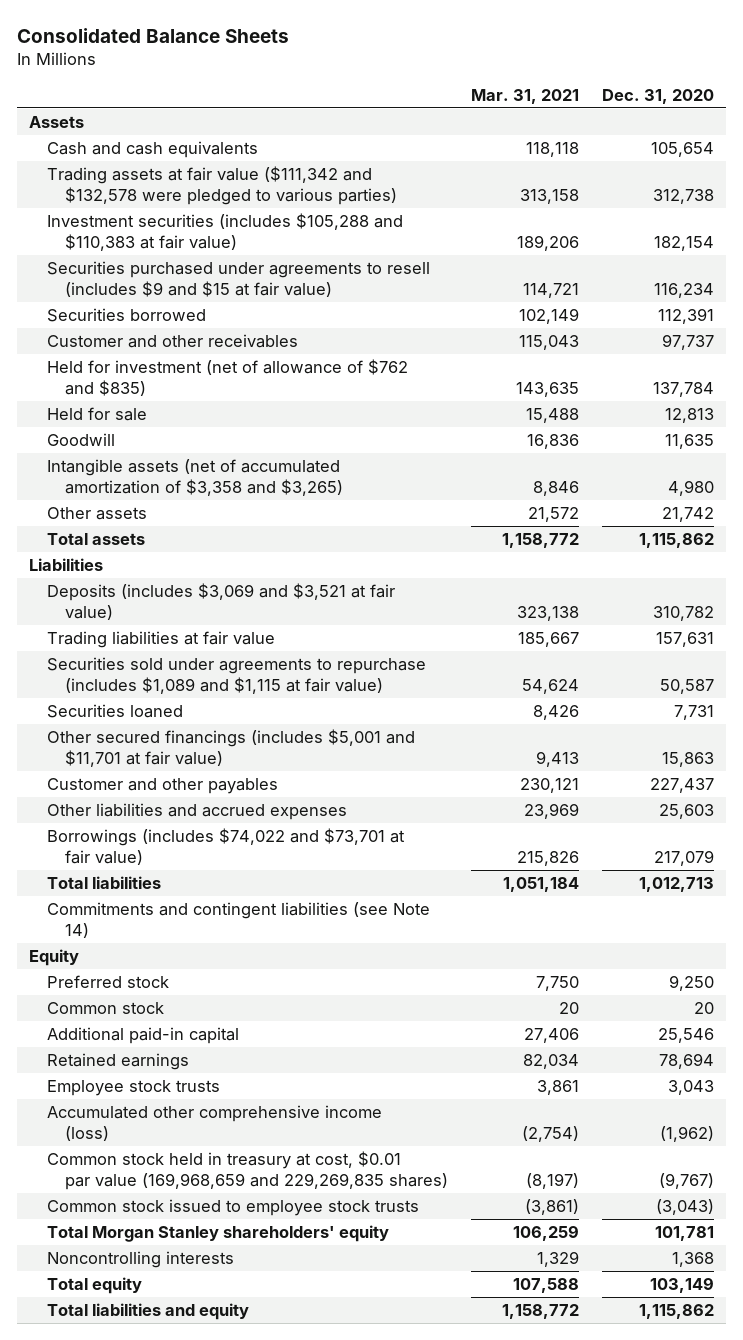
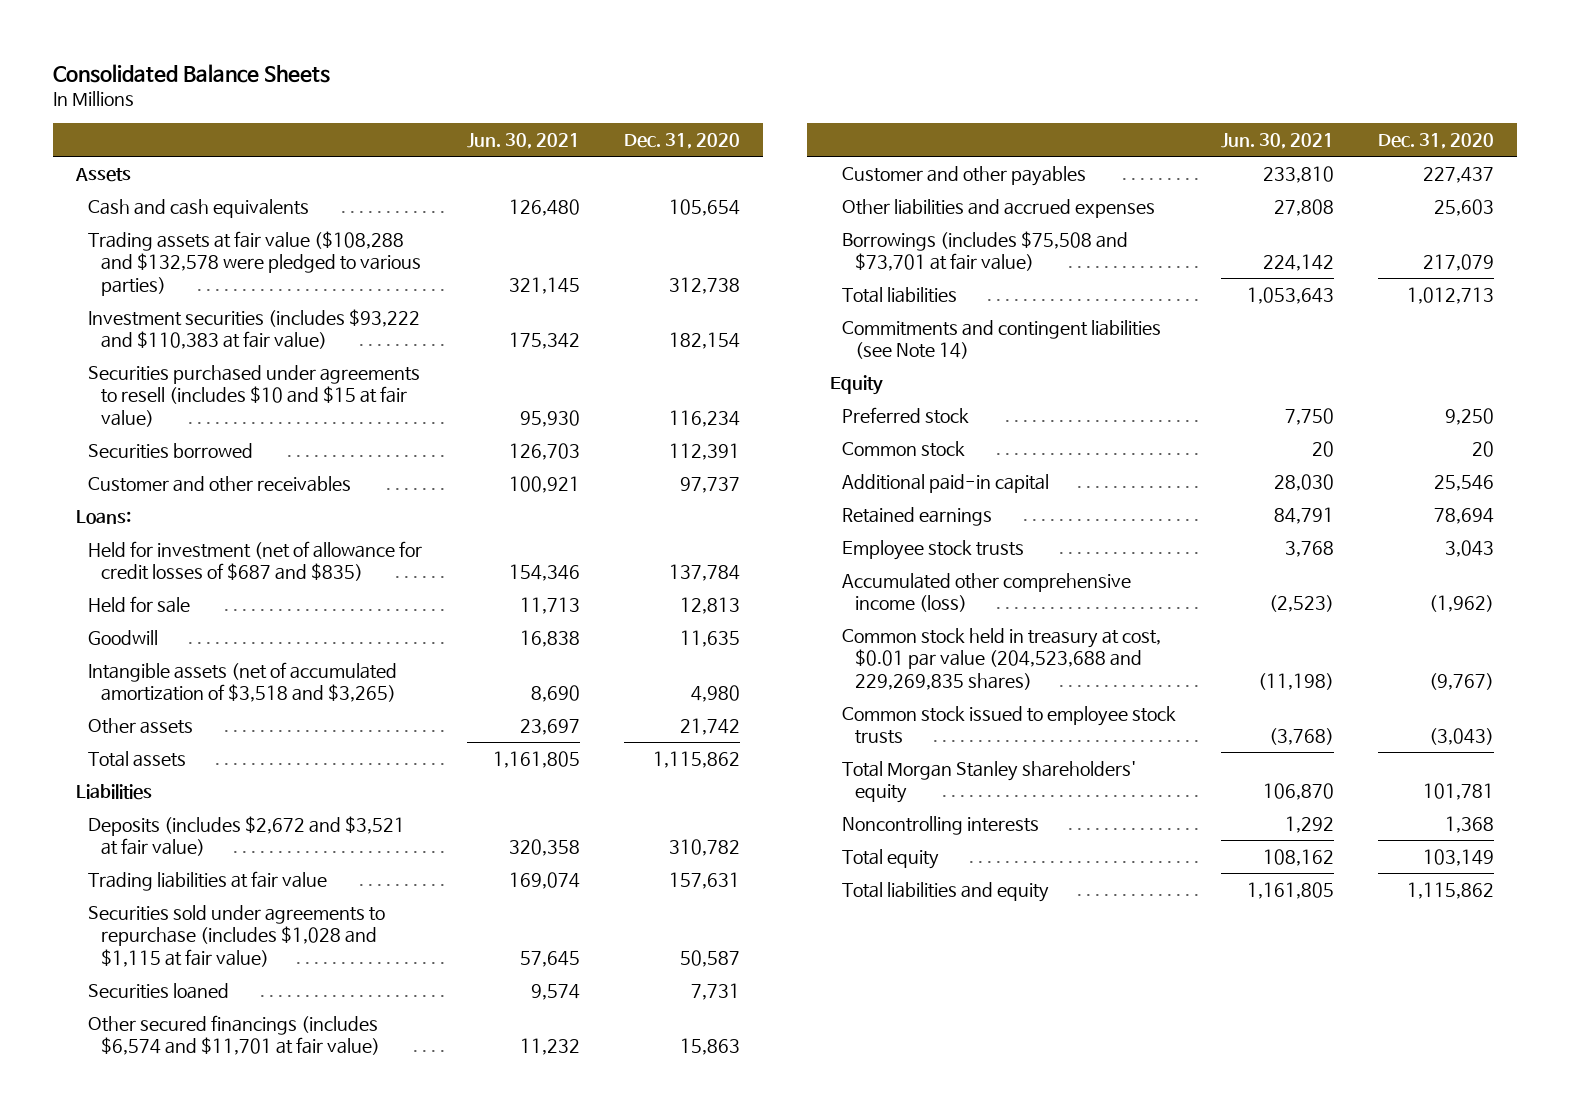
[471,88,580,104] Mar. 31, 2021 -> none
none -> [466,133,580,150] Jun. 30, 2021
[46,166,397,205] Trading assets at fair value ($111,342 and $132,578 were pledged to various parties) -> [88,230,422,296] Trading assets at fair value ($108,288 and $132,578 were pledged to various parties)
[46,213,403,251] Investment securities (includes $105,288 and $110,383 at fair value) -> [88,308,421,350] Investment securities (includes $93,222 and $110,383 at fair value)
[46,261,430,297] Securities purchased under agreements to resell (includes $9 and $15 at fair value) -> [88,364,421,427] Securities purchased under agreements to resell (includes $10 and $15 at fair value)
none -> [75,509,131,524] Loans:
[46,359,408,396] Held for investment (net of allowance of $762 and $835) -> [88,540,423,582] Held for investment (net of allowance for credit losses of $687 and $835)
[46,459,343,496] Intangible assets (net of accumulated amortization of $3,358 and $3,265) -> [88,661,398,703] Intangible assets (net of accumulated amortization of $3,518 and $3,265)
[46,583,395,620] Deposits (includes $3,069 and $3,521 at fair value) -> [88,815,406,857] Deposits (includes $2,672 and $3,521 at fair value)
[46,657,426,694] Securities sold under agreements to repurchase (includes $1,089 and $1,115 at fair value) -> [88,904,386,967] Securities sold under agreements to repurchase (includes $1,028 and $1,115 at fair value)
[46,729,415,767] Other secured financings (includes $5,001 and $11,701 at fair value) -> [88,1014,381,1056] Other secured financings (includes $6,574 and $11,701 at fair value)
[46,828,405,865] Borrowings (includes $74,022 and $73,701 at fair value) -> [842,230,1129,272] Borrowings (includes $75,508 and $73,701 at fair value)
[46,1151,448,1190] Common stock held in treasury at cost, $0.01 par value (169,968,659 and 229,269,835 shares) -> [842,627,1162,690] Common stock held in treasury at cost, $0.01 par value (204,523,688 and 229,269,835 shares)

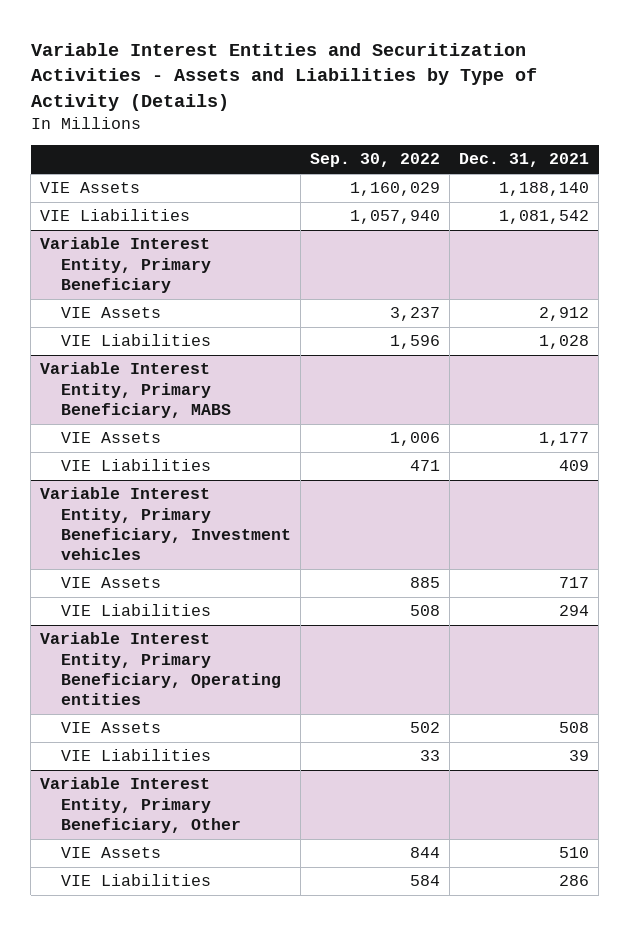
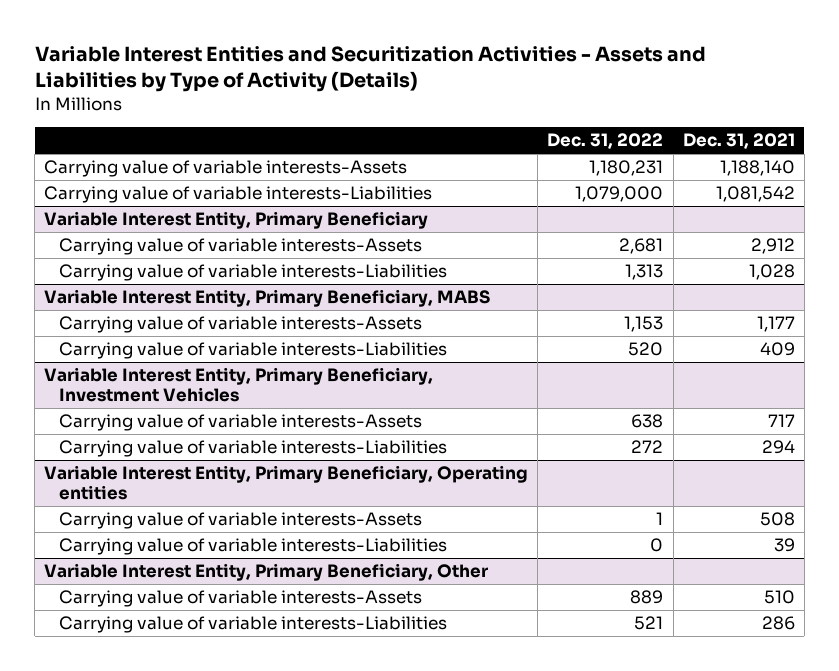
[309,153,440,168] Sep. 30, 2022 -> none
none -> [547,132,664,149] Dec. 31, 2022
[40,182,141,194] VIE Assets -> [44,160,408,178] Carrying value of variable interests-Assets
[40,209,191,222] VIE Liabilities -> [44,186,433,204] Carrying value of variable interests-Liabilities
[60,307,161,319] VIE Assets -> [58,238,422,256] Carrying value of variable interests-Assets
[60,334,211,347] VIE Liabilities -> [58,264,447,282] Carrying value of variable interests-Liabilities
[60,432,161,444] VIE Assets -> [58,316,422,334] Carrying value of variable interests-Assets
[60,459,211,472] VIE Liabilities -> [58,342,447,360] Carrying value of variable interests-Liabilities
[40,487,291,561] Variable Interest Entity, Primary Beneficiary, Investment vehicles -> [44,367,434,402] Variable Interest Entity, Primary Beneficiary, Investment Vehicles
[60,577,161,589] VIE Assets -> [58,414,422,432] Carrying value of variable interests-Assets
[60,604,211,617] VIE Liabilities -> [58,440,447,458] Carrying value of variable interests-Liabilities
[60,722,161,734] VIE Assets -> [58,512,422,530] Carrying value of variable interests-Assets
[60,749,211,762] VIE Liabilities -> [58,538,447,556] Carrying value of variable interests-Liabilities
[60,847,161,859] VIE Assets -> [58,590,422,608] Carrying value of variable interests-Assets
[60,874,211,887] VIE Liabilities -> [58,616,447,634] Carrying value of variable interests-Liabilities

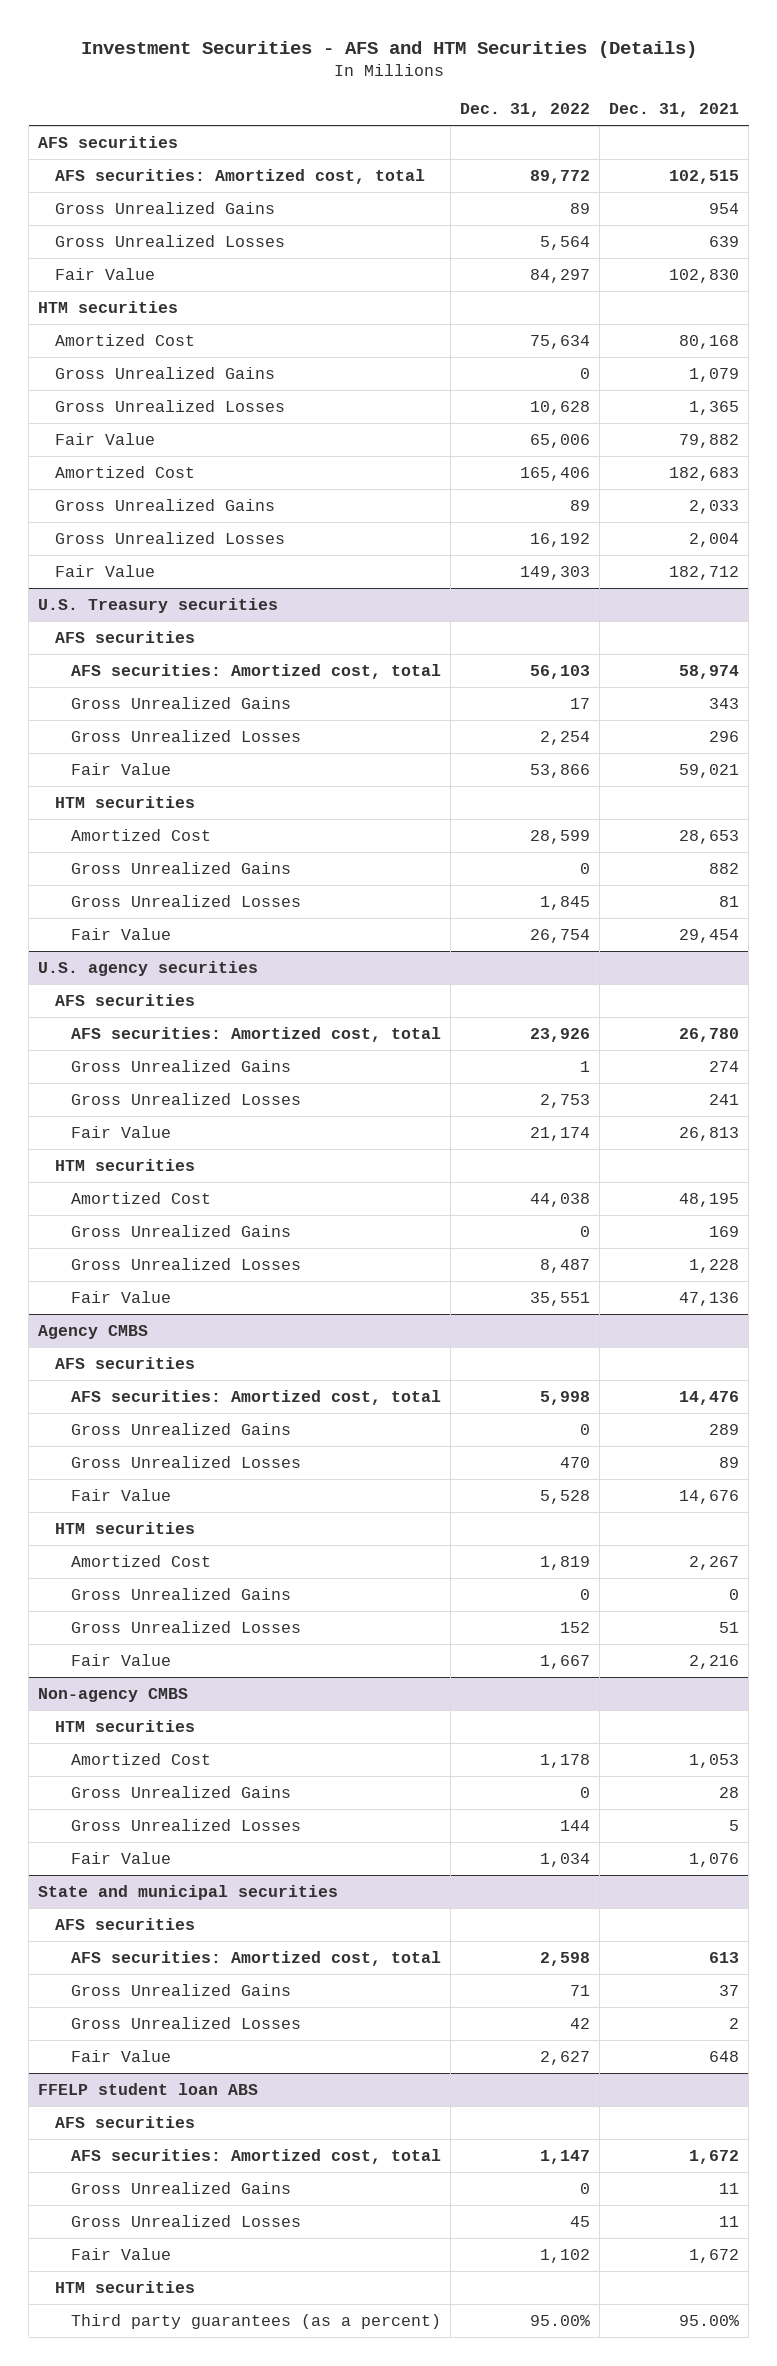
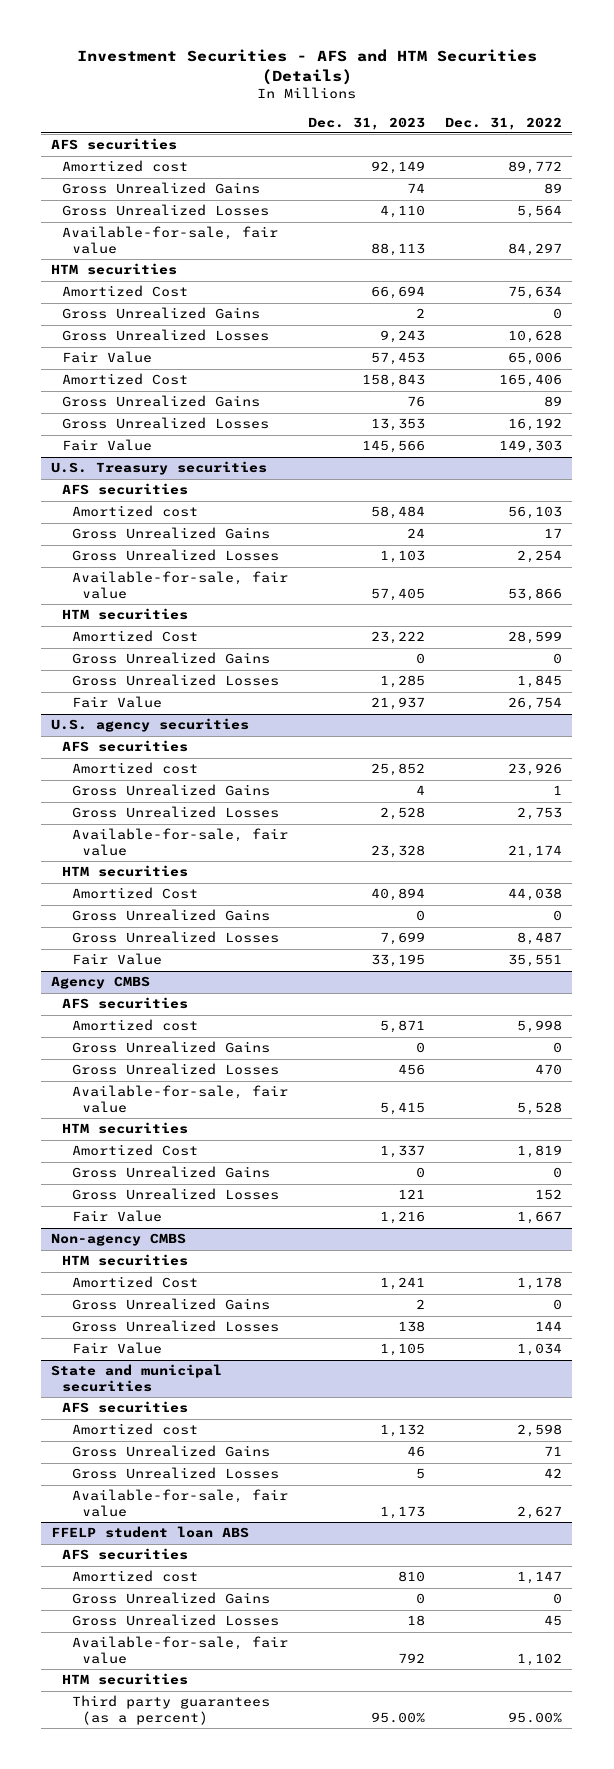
[609,103,740,118] Dec. 31, 2021 -> none
none -> [308,116,426,130] Dec. 31, 2023
[54,168,425,184] AFS securities: Amortized cost, total -> [61,160,188,173] Amortized cost
[54,267,155,280] Fair Value -> [61,226,278,254] Available-for-sale, fair value
[71,663,442,679] AFS securities: Amortized cost, total -> [71,505,198,518] Amortized cost
[71,762,172,775] Fair Value -> [71,571,288,599] Available-for-sale, fair value
[71,1026,442,1042] AFS securities: Amortized cost, total -> [71,762,198,775] Amortized cost
[71,1125,172,1138] Fair Value -> [71,828,288,856] Available-for-sale, fair value
[71,1389,442,1405] AFS securities: Amortized cost, total -> [71,1019,198,1032] Amortized cost
[71,1488,172,1501] Fair Value -> [71,1085,288,1113] Available-for-sale, fair value
[71,1950,442,1966] AFS securities: Amortized cost, total -> [71,1423,198,1436] Amortized cost
[71,2049,172,2062] Fair Value -> [71,1489,288,1517] Available-for-sale, fair value
[71,2148,442,2164] AFS securities: Amortized cost, total -> [71,1570,198,1583] Amortized cost
[71,2247,172,2260] Fair Value -> [71,1636,288,1664] Available-for-sale, fair value

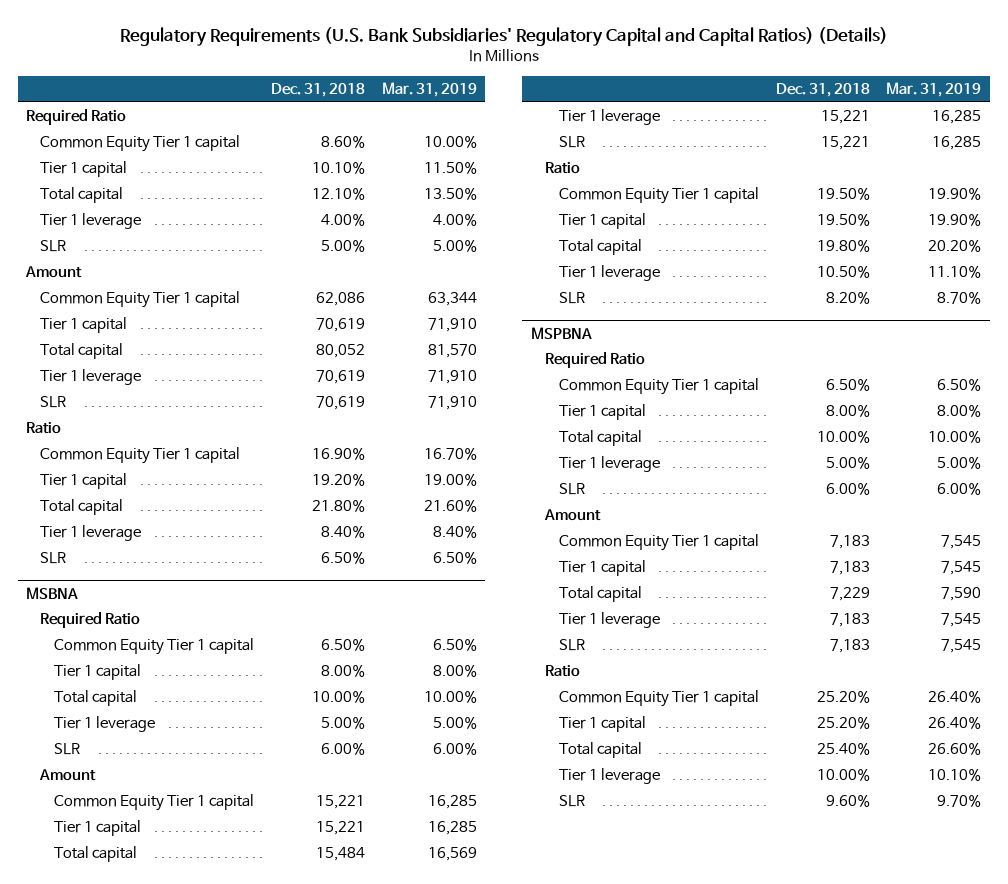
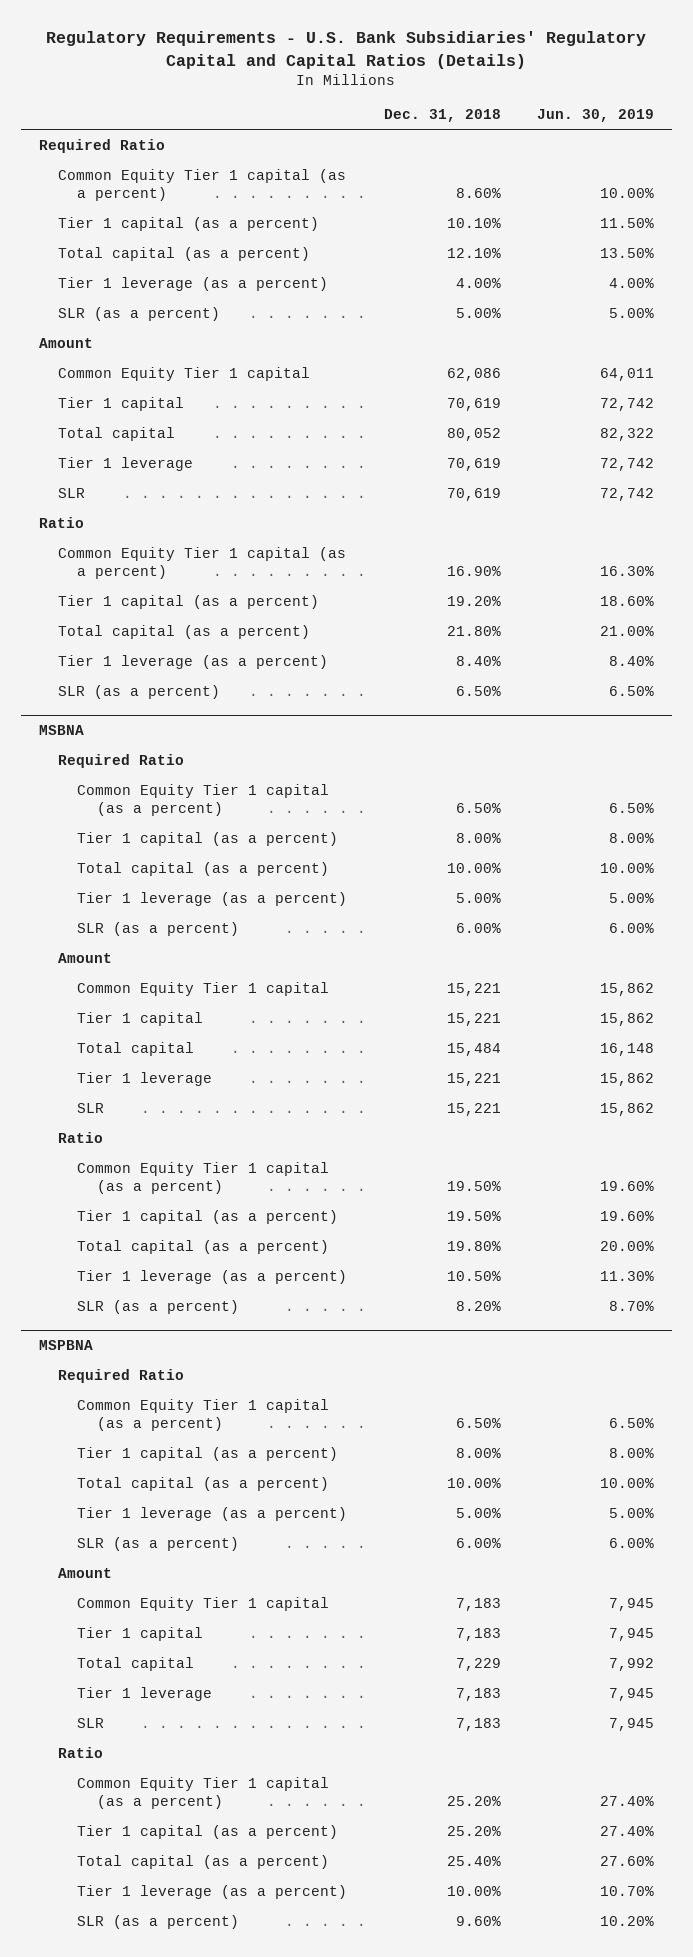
[119,26,888,46] Regulatory Requirements (U.S. Bank Subsidiaries' Regulatory Capital and Capital Ratios) (Details) -> [46,31,647,69] Regulatory Requirements - U.S. Bank Subsidiaries' Regulatory Capital and Capital Ratios (Details)
[381,82,477,98] Mar. 31, 2019 -> none
none -> [536,109,654,123] Jun. 30, 2019
[40,135,241,153] Common Equity Tier 1 capital -> [58,168,347,202] Common Equity Tier 1 capital (as a percent)
[40,161,128,178] Tier 1 capital -> [58,216,320,231] Tier 1 capital (as a percent)
[40,187,124,204] Total capital -> [58,246,311,261] Total capital (as a percent)
[40,213,142,230] Tier 1 leverage -> [58,276,329,291] Tier 1 leverage (as a percent)
[40,240,67,253] SLR -> [58,306,221,321] SLR (as a percent)
[40,447,241,465] Common Equity Tier 1 capital -> [58,546,347,580] Common Equity Tier 1 capital (as a percent)
[40,473,128,490] Tier 1 capital -> [58,594,320,609] Tier 1 capital (as a percent)
[40,499,124,516] Total capital -> [58,624,311,639] Total capital (as a percent)
[40,525,142,542] Tier 1 leverage -> [58,654,329,669] Tier 1 leverage (as a percent)
[40,552,67,565] SLR -> [58,684,221,699] SLR (as a percent)
[54,638,255,656] Common Equity Tier 1 capital -> [77,783,330,817] Common Equity Tier 1 capital (as a percent)
[54,664,142,681] Tier 1 capital -> [77,831,339,846] Tier 1 capital (as a percent)
[54,690,138,707] Total capital -> [77,861,330,876] Total capital (as a percent)
[54,716,156,733] Tier 1 leverage -> [77,891,348,906] Tier 1 leverage (as a percent)
[54,743,81,756] SLR -> [77,921,240,936] SLR (as a percent)
[559,187,760,205] Common Equity Tier 1 capital -> [77,1161,330,1195] Common Equity Tier 1 capital (as a percent)
[559,213,647,230] Tier 1 capital -> [77,1209,339,1224] Tier 1 capital (as a percent)
[559,239,643,256] Total capital -> [77,1239,330,1254] Total capital (as a percent)
[559,265,661,282] Tier 1 leverage -> [77,1269,348,1284] Tier 1 leverage (as a percent)
[559,292,586,305] SLR -> [77,1299,240,1314] SLR (as a percent)
[559,378,760,396] Common Equity Tier 1 capital -> [77,1398,330,1432] Common Equity Tier 1 capital (as a percent)
[559,404,647,421] Tier 1 capital -> [77,1446,339,1461] Tier 1 capital (as a percent)
[559,430,643,447] Total capital -> [77,1476,330,1491] Total capital (as a percent)
[559,456,661,473] Tier 1 leverage -> [77,1506,348,1521] Tier 1 leverage (as a percent)
[559,483,586,496] SLR -> [77,1536,240,1551] SLR (as a percent)
[559,690,760,708] Common Equity Tier 1 capital -> [77,1776,330,1810] Common Equity Tier 1 capital (as a percent)
[559,716,647,733] Tier 1 capital -> [77,1824,339,1839] Tier 1 capital (as a percent)
[559,742,643,759] Total capital -> [77,1854,330,1869] Total capital (as a percent)
[559,768,661,785] Tier 1 leverage -> [77,1884,348,1899] Tier 1 leverage (as a percent)
[559,795,586,808] SLR -> [77,1914,240,1929] SLR (as a percent)

